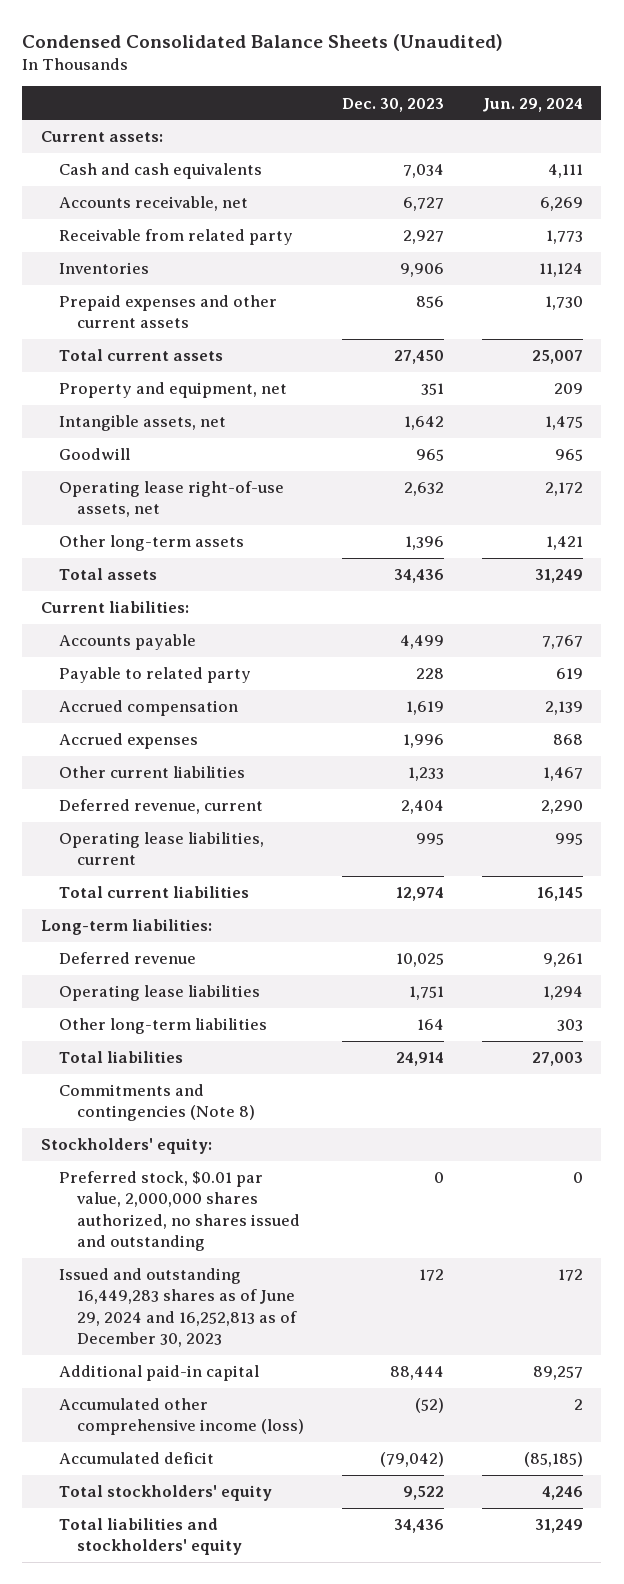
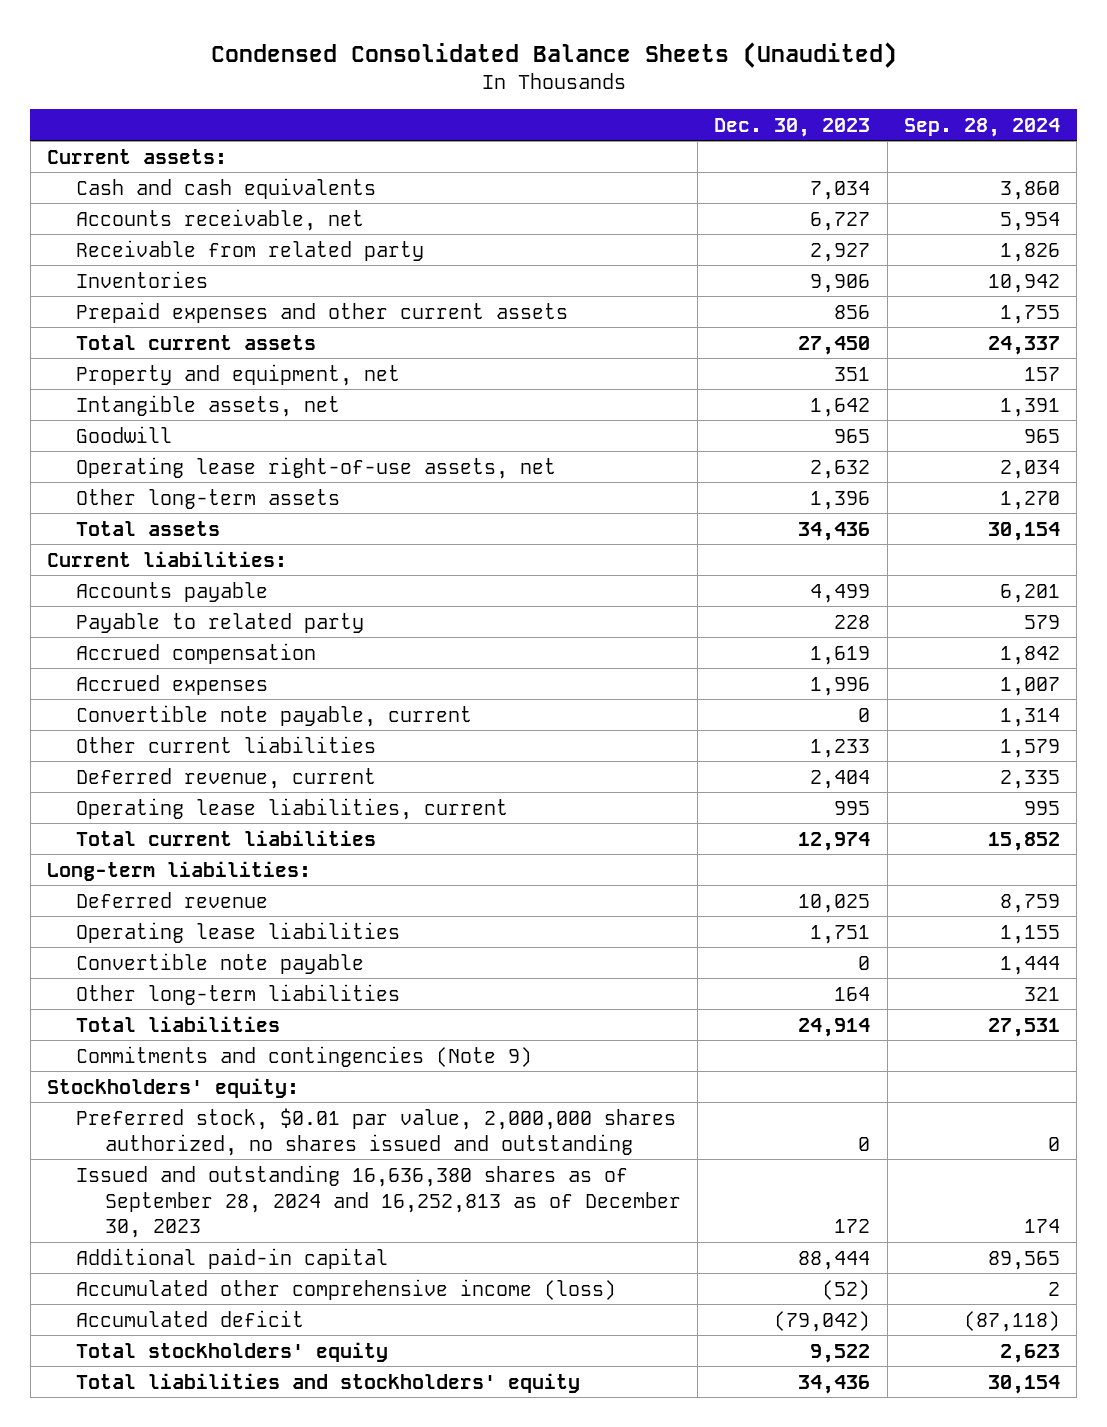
[481,97,583,112] Jun. 29, 2024 -> none
none -> [904,117,1061,137] Sep. 28, 2024
none -> [75,704,472,727] Convertible note payable, current
none -> [75,952,364,974] Convertible note payable
[59,1084,256,1122] Commitments and contingencies (Note 8) -> [75,1045,532,1067] Commitments and contingencies (Note 9)
[59,1268,298,1348] Issued and outstanding 16,449,283 shares as of June 29, 2024 and 16,252,813 as of December 30, 2023 -> [75,1164,681,1239] Issued and outstanding 16,636,380 shares as of September 28, 2024 and 16,252,813 as of December 30, 2023

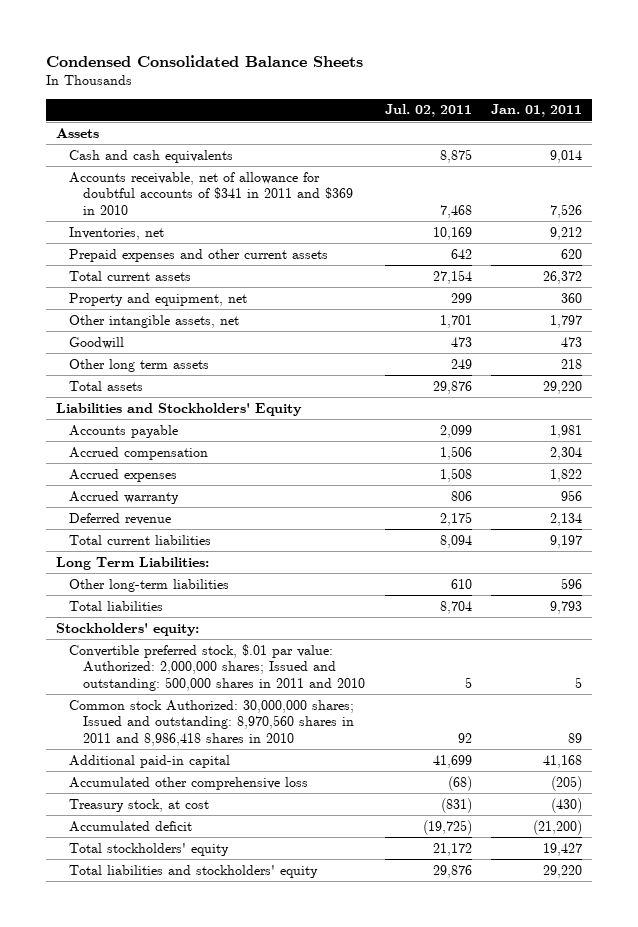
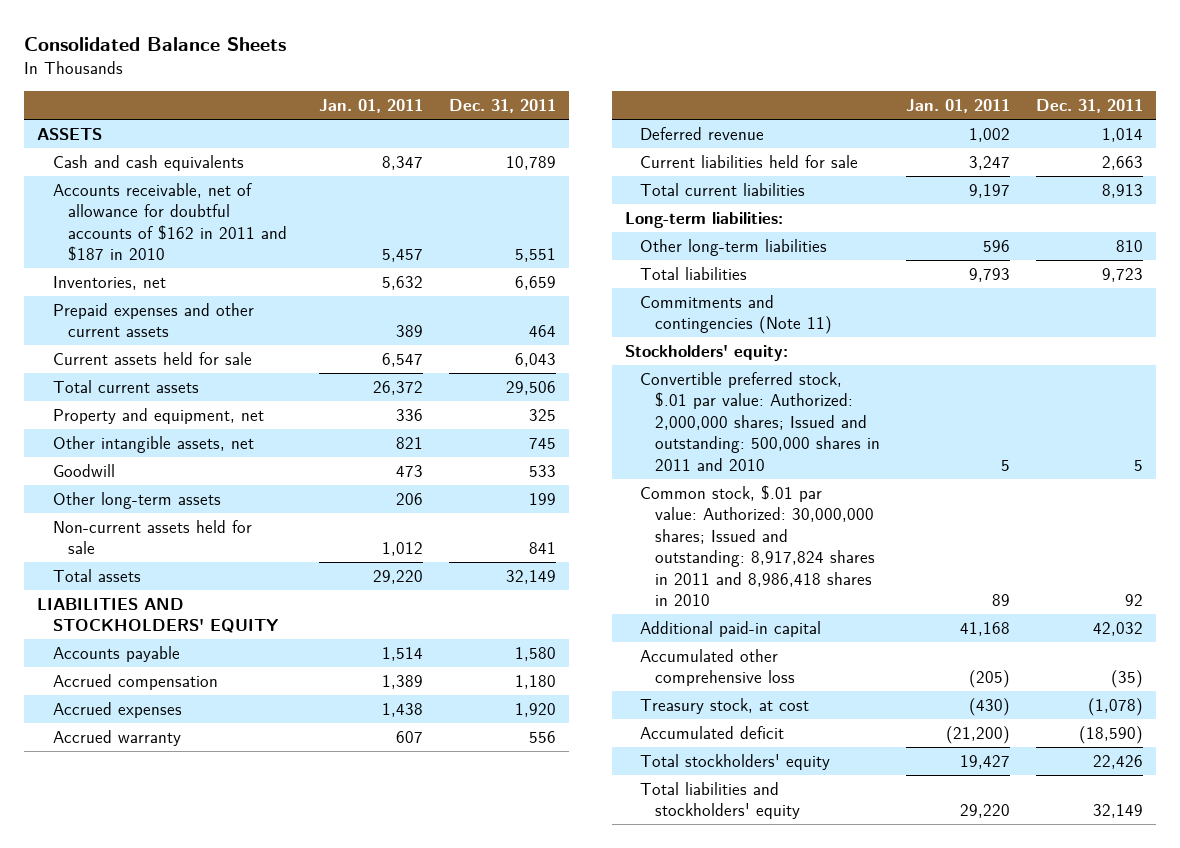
[45,54,363,67] Condensed Consolidated Balance Sheets -> [24,36,287,51] Consolidated Balance Sheets
[384,104,472,118] Jul. 02, 2011 -> none
none -> [448,99,556,114] Dec. 31, 2011
[55,127,99,138] Assets -> [37,128,103,141] ASSETS
[550,149,583,163] 9,014 -> [381,156,423,171] 8,347
[69,171,354,216] Accounts receivable, net of allowance for doubtful accounts of $341 in 2011 and $369 in 2010 -> [52,183,287,262] Accounts receivable, net of allowance for doubtful accounts of $162 in 2011 and $187 in 2010
[550,204,583,219] 7,526 -> [381,248,423,263] 5,457
[550,226,583,240] 9,212 -> [381,276,423,291] 5,632
[561,248,583,259] 620 -> [395,325,423,338] 389
none -> [52,352,252,366] Current assets held for sale
[561,292,583,303] 360 -> [395,409,423,422] 336
[550,314,583,328] 1,797 -> [395,437,423,450] 821
[69,358,210,372] Other long term assets -> [52,492,221,510] Other long-term assets
[561,358,583,369] 218 -> [395,493,423,506] 206
none -> [52,520,252,555] Non-current assets held for sale
[55,402,302,416] Liabilities and Stockholders' Equity -> [37,598,279,634] LIABILITIES AND STOCKHOLDERS' EQUITY
[550,424,583,438] 1,981 -> [381,647,423,662] 1,514
[550,446,583,460] 2,304 -> [381,675,423,690] 1,389
[550,468,583,482] 1,822 -> [381,703,423,718] 1,438
[561,489,583,501] 956 -> [395,731,423,744] 607
[550,512,583,526] 2,134 -> [969,128,1011,143] 1,002
none -> [640,155,859,169] Current liabilities held for sale
[55,556,209,570] Long Term Liabilities: -> [624,212,783,229] Long-term liabilities:
none -> [640,295,833,335] Commitments and contingencies (Note 11)
[69,699,355,747] Common stock Authorized: 30,000,000 shares; Issued and outstanding: 8,970,560 shares in 2011 and 8,986,418 shares in 2010 -> [640,485,876,607] Common stock, $.01 par value: Authorized: 30,000,000 shares; Issued and outstanding: 8,917,824 shares in 2011 and 8,986,418 shares in 2010

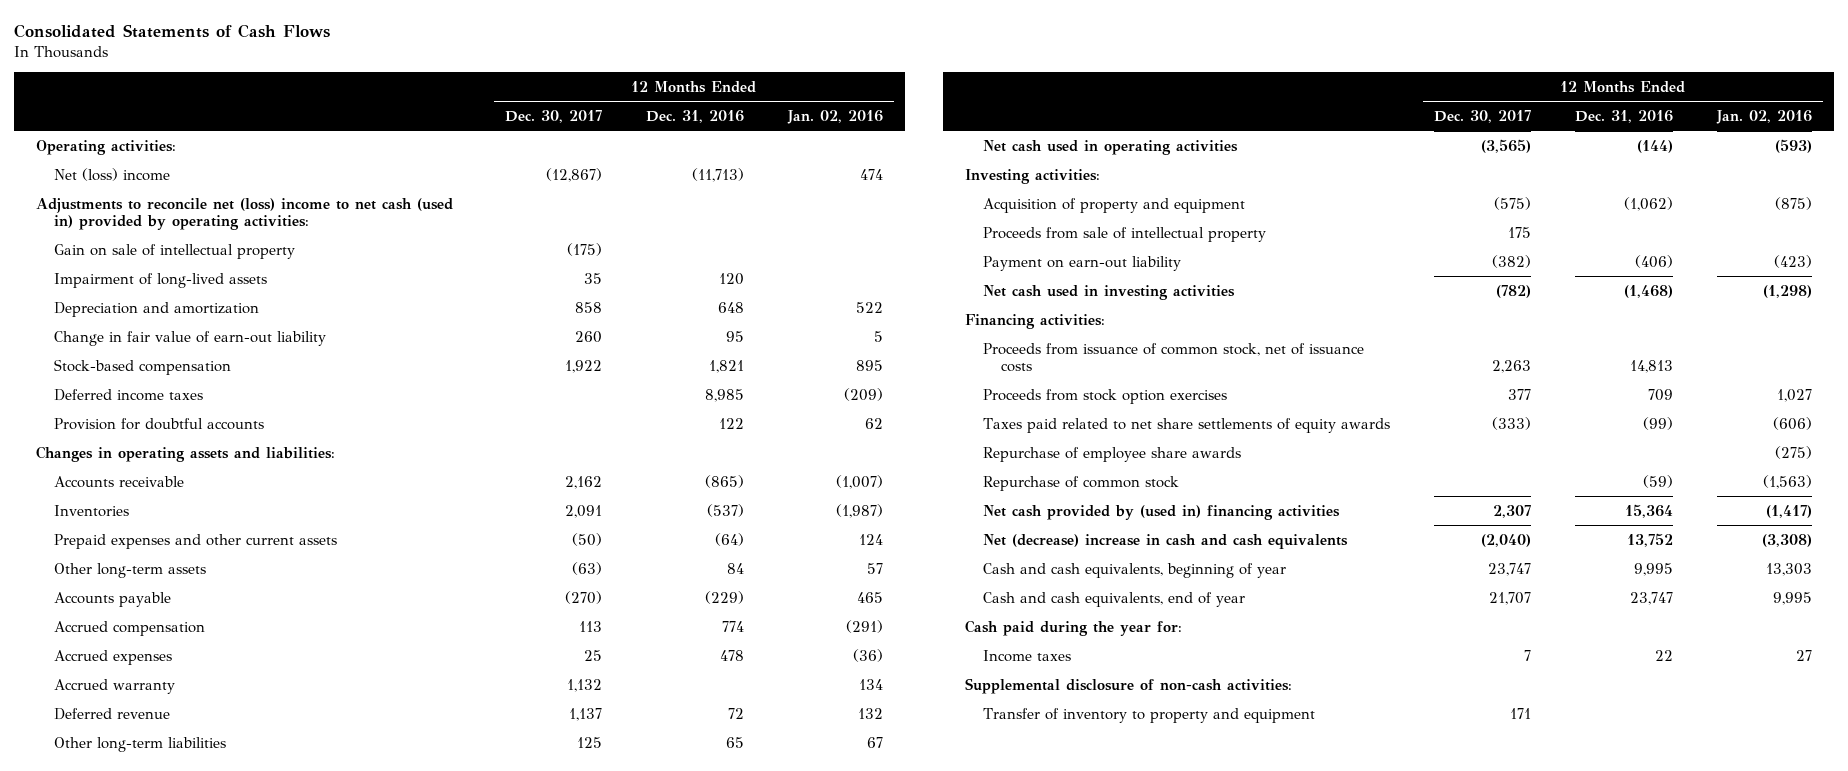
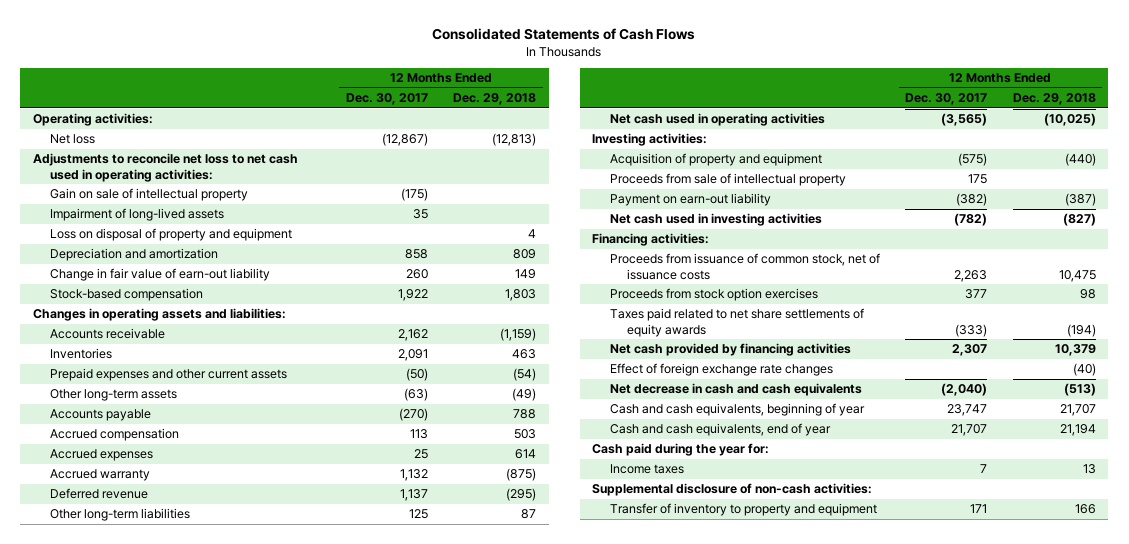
[646,109,745,123] Dec. 31, 2016 -> none
[787,109,884,124] Jan. 02, 2016 -> none
none -> [453,93,537,106] Dec. 29, 2018
[54,167,171,181] Net (loss) income -> [50,134,96,145] Net loss
[35,197,453,230] Adjustments to reconcile net (loss) income to net cash (used in) provided by operating activities: -> [32,153,298,182] Adjustments to reconcile net loss to net cash used in operating activities:
none -> [50,228,293,242] Loss on disposal of property and equipment
[54,388,204,401] Deferred income taxes -> none
[54,417,265,430] Provision for doubtful accounts -> none
[982,446,1241,462] Repurchase of employee share awards -> none
[982,475,1179,491] Repurchase of common stock -> none
[982,504,1340,520] Net cash provided by (used in) financing activities -> [609,343,851,357] Net cash provided by financing activities
none -> [609,363,833,377] Effect of foreign exchange rate changes
[982,533,1348,549] Net (decrease) increase in cash and cash equivalents -> [609,383,862,397] Net decrease in cash and cash equivalents

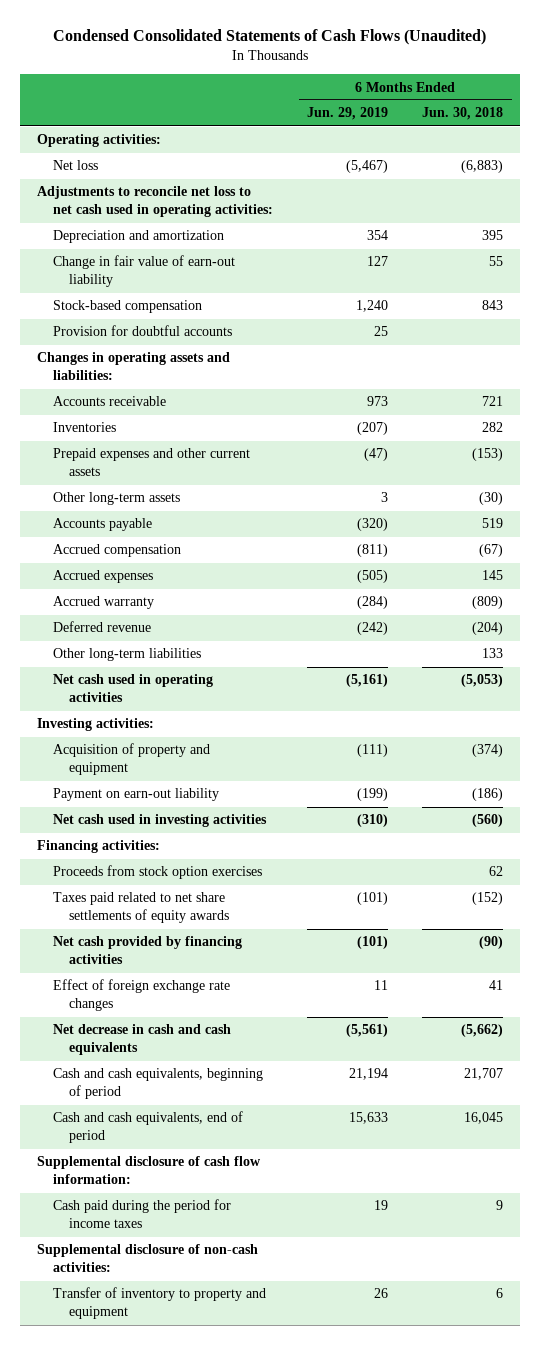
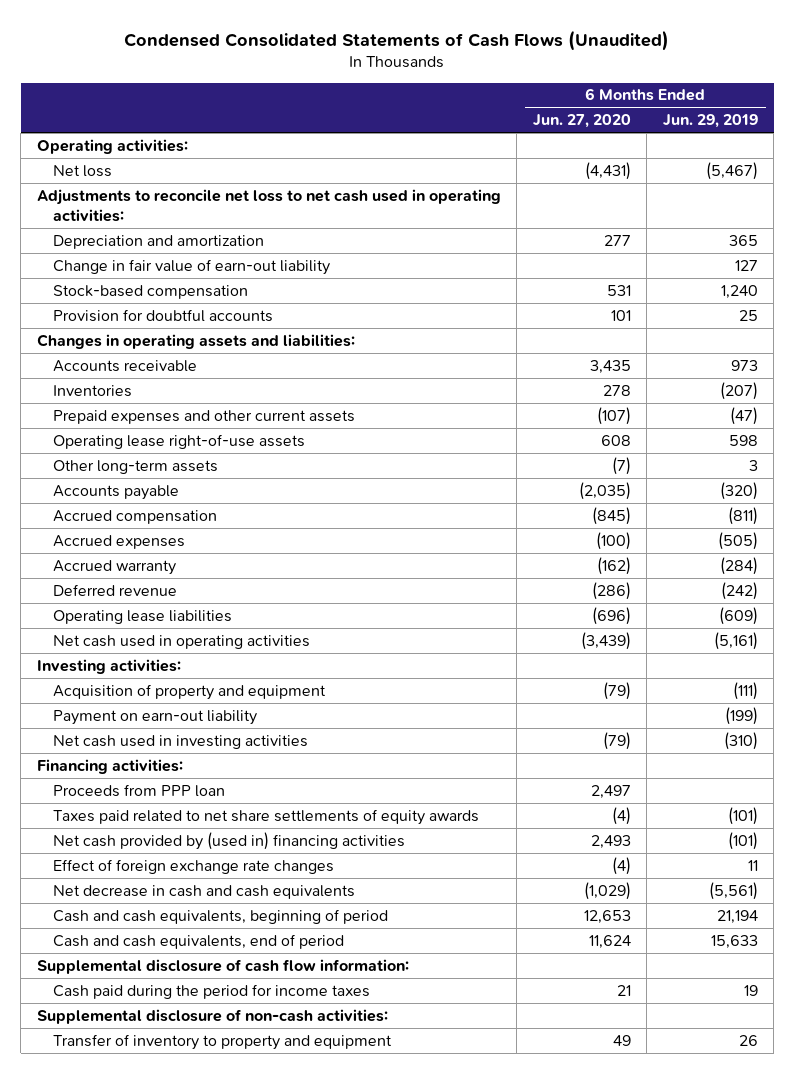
[422,107,504,121] Jun. 30, 2018 -> none
none -> [532,114,631,129] Jun. 27, 2020
[367,230,389,241] 354 -> [728,234,758,246] 365
none -> [53,433,306,449] Operating lease right-of-use assets
[53,648,202,662] Other long-term liabilities -> none
none -> [53,609,233,624] Operating lease liabilities
[53,865,263,880] Proceeds from stock option exercises -> none
none -> [53,783,226,797] Proceeds from PPP loan
[53,936,243,965] Net cash provided by financing activities -> [53,831,406,850] Net cash provided by (used in) financing activities

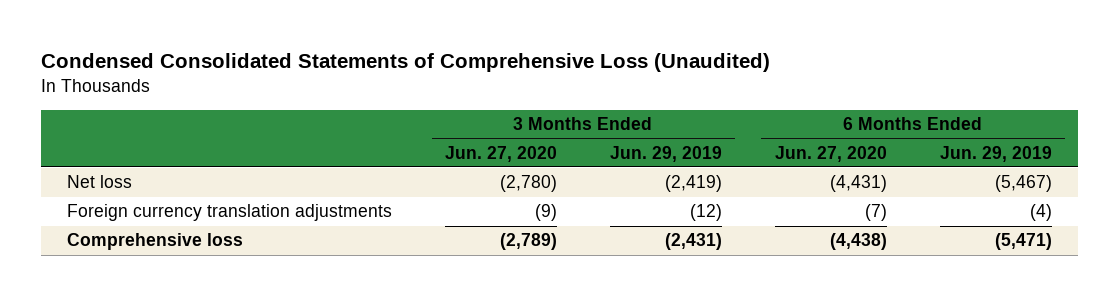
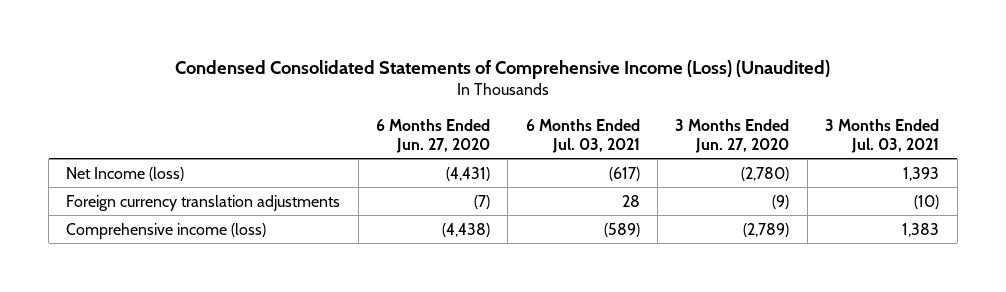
[40,53,770,73] Condensed Consolidated Statements of Comprehensive Loss (Unaudited) -> [174,59,830,79] Condensed Consolidated Statements of Comprehensive Income (Loss) (Unaudited)
[609,145,722,162] Jun. 29, 2019 -> none
[939,145,1052,162] Jun. 29, 2019 -> none
none -> [525,118,640,154] 6 Months Ended Jul. 03, 2021
none -> [825,118,940,154] 3 Months Ended Jul. 03, 2021
[67,175,133,189] Net loss -> [66,166,185,181] Net Income (loss)
[67,233,244,251] Comprehensive loss -> [66,222,267,239] Comprehensive income (loss)

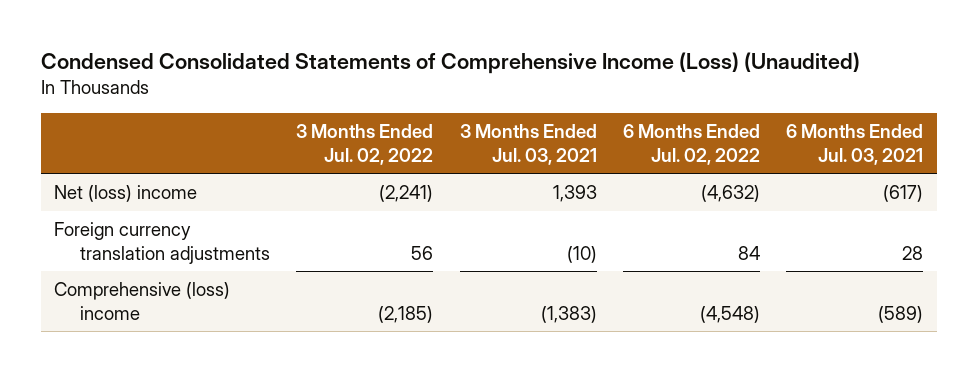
[376,118,491,154] 6 Months Ended Jun. 27, 2020 -> none
[675,118,790,154] 3 Months Ended Jun. 27, 2020 -> none
none -> [296,124,434,165] 3 Months Ended Jul. 02, 2022
none -> [623,124,761,165] 6 Months Ended Jul. 02, 2022
[66,166,185,181] Net Income (loss) -> [53,185,197,203] Net (loss) income
[66,222,267,239] Comprehensive income (loss) -> [53,282,230,320] Comprehensive (loss) income
[902,222,940,237] 1,383 -> [540,305,597,323] (1,383)

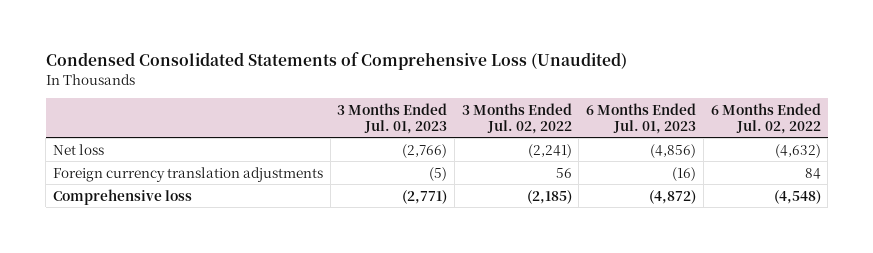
[40,52,860,75] Condensed Consolidated Statements of Comprehensive Income (Loss) (Unaudited) -> [45,52,627,71] Condensed Consolidated Statements of Comprehensive Loss (Unaudited)
[459,124,597,165] 3 Months Ended Jul. 03, 2021 -> none
[786,124,924,165] 6 Months Ended Jul. 03, 2021 -> none
none -> [337,102,448,134] 3 Months Ended Jul. 01, 2023
none -> [586,102,697,134] 6 Months Ended Jul. 01, 2023
[53,185,197,203] Net (loss) income -> [52,143,104,155] Net loss
[53,282,230,320] Comprehensive (loss) income -> [52,188,192,205] Comprehensive loss

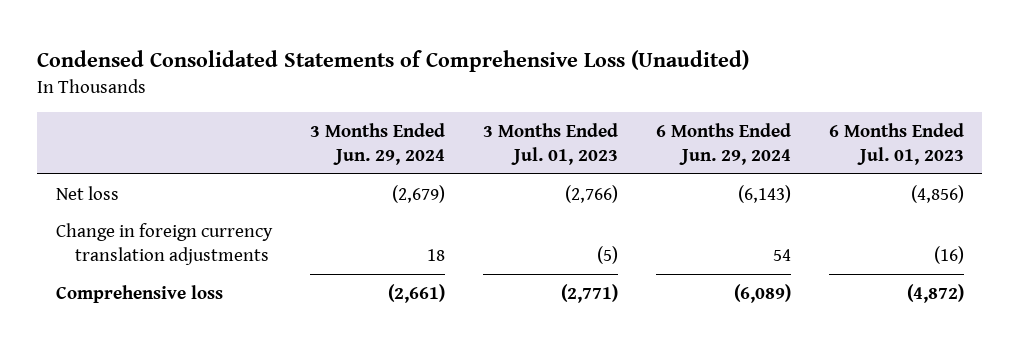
[461,102,572,134] 3 Months Ended Jul. 02, 2022 -> none
[710,102,821,134] 6 Months Ended Jul. 02, 2022 -> none
none -> [310,122,446,166] 3 Months Ended Jun. 29, 2024
none -> [655,122,791,166] 6 Months Ended Jun. 29, 2024
[52,166,323,182] Foreign currency translation adjustments -> [56,222,274,266] Change in foreign currency translation adjustments

